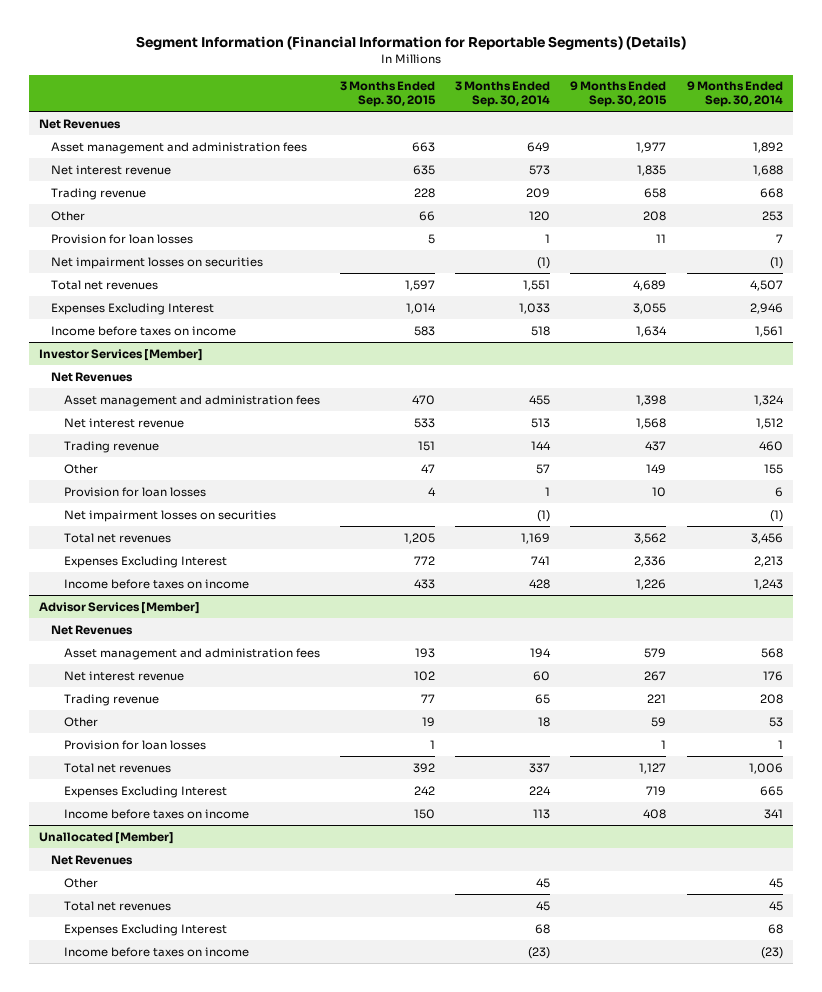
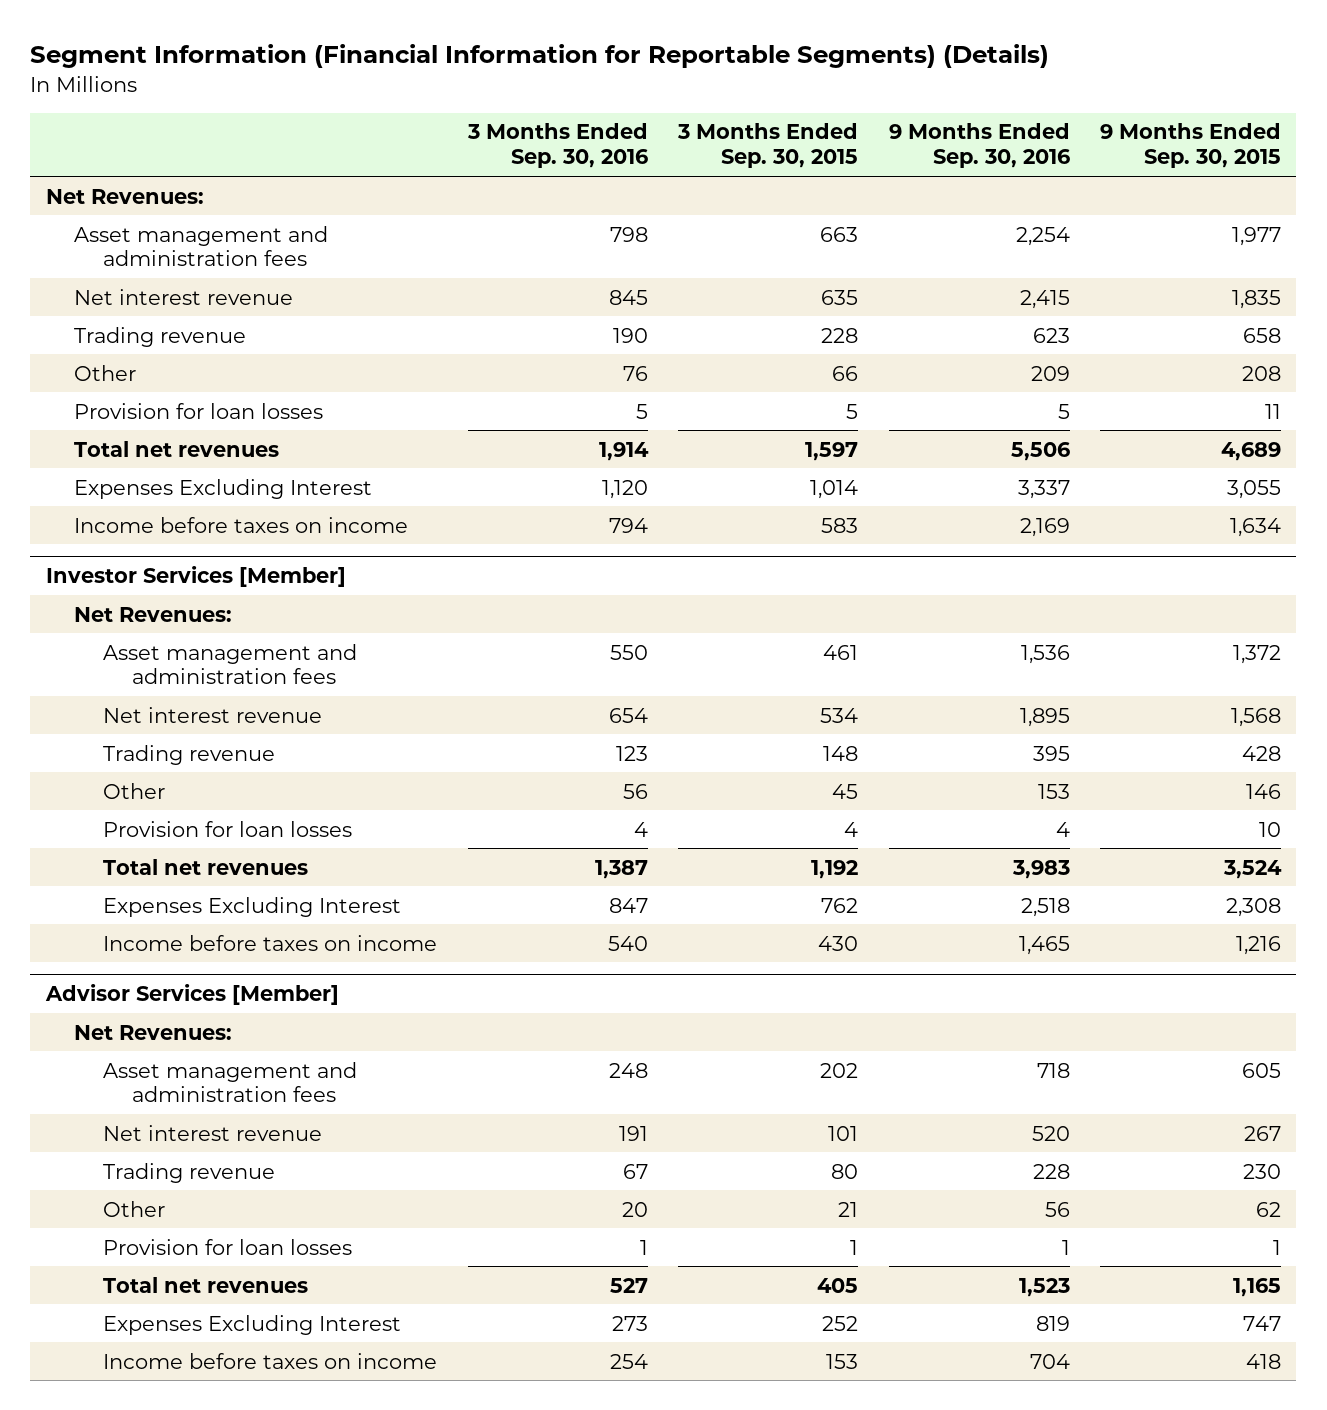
[455,81,551,108] 3 Months Ended Sep. 30, 2014 -> none
[686,81,783,108] 9 Months Ended Sep. 30, 2014 -> none
none -> [466,123,648,169] 3 Months Ended Sep. 30, 2016
none -> [888,123,1070,169] 9 Months Ended Sep. 30, 2016
[39,118,122,129] Net Revenues -> [45,188,204,204] Net Revenues:
[51,256,264,269] Net impairment losses on securities -> none
[51,371,134,382] Net Revenues -> [74,606,233,622] Net Revenues:
[411,394,435,405] 470 -> [823,644,859,660] 461
[636,394,667,406] 1,398 -> [1233,644,1282,664] 1,372
[413,417,435,428] 533 -> [820,707,859,723] 534
[417,440,435,451] 151 -> [823,745,859,761] 148
[645,440,667,451] 437 -> [1242,745,1282,761] 428
[420,463,435,473] 47 -> [832,783,859,799] 45
[646,463,667,474] 149 -> [1246,783,1282,799] 146
[63,509,276,522] Net impairment losses on securities -> none
[403,532,435,544] 1,205 -> [811,859,859,879] 1,192
[634,532,667,544] 3,562 -> [1223,859,1283,879] 3,524
[413,555,435,565] 772 -> [821,897,859,913] 762
[634,555,667,567] 2,336 -> [1226,897,1282,917] 2,308
[413,578,435,589] 433 -> [818,935,859,951] 430
[636,578,667,590] 1,226 -> [1236,935,1282,955] 1,216
[51,624,134,635] Net Revenues -> [74,1024,233,1040] Net Revenues:
[414,647,435,658] 193 -> [820,1062,859,1078] 202
[644,647,667,658] 579 -> [1242,1062,1282,1078] 605
[413,670,435,681] 102 -> [828,1125,859,1141] 101
[420,693,435,703] 77 -> [831,1163,859,1179] 80
[647,693,667,703] 221 -> [1243,1163,1282,1179] 230
[421,716,435,727] 19 -> [838,1201,859,1217] 21
[651,716,667,727] 59 -> [1256,1201,1282,1217] 62
[39,831,175,844] Unallocated [Member] -> none
[51,854,134,865] Net Revenues -> none
[63,877,98,888] Other -> none
[63,900,171,911] Total net revenues -> none
[63,923,227,936] Expenses Excluding Interest -> none
[63,946,249,957] Income before taxes on income -> none
[412,762,435,773] 392 -> [817,1277,859,1293] 405
[639,762,667,774] 1,127 -> [1233,1277,1282,1297] 1,165
[413,785,435,795] 242 -> [822,1315,859,1331] 252
[646,785,667,796] 719 -> [1243,1315,1282,1331] 747
[413,808,435,819] 150 -> [826,1353,859,1369] 153
[643,808,667,819] 408 -> [1246,1353,1282,1369] 418

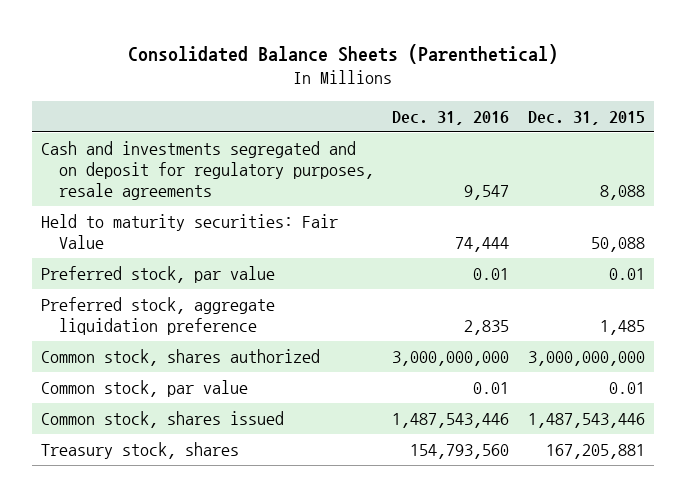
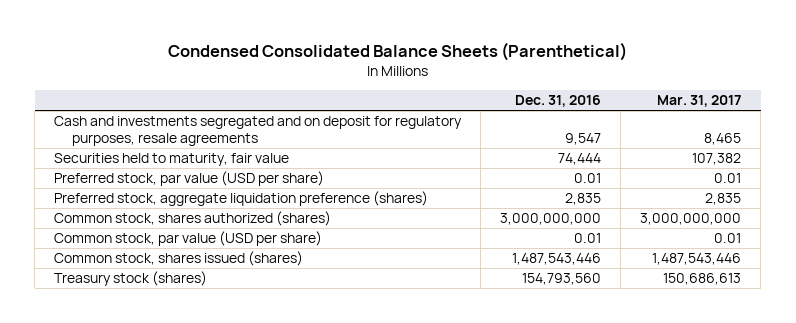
[128,43,559,64] Consolidated Balance Sheets (Parenthetical) -> [167,41,627,61] Condensed Consolidated Balance Sheets (Parenthetical)
[527,110,645,125] Dec. 31, 2015 -> none
none -> [657,95,742,108] Mar. 31, 2017
[41,214,339,250] Held to maturity securities: Fair Value -> [54,153,290,167] Securities held to maturity, fair value
[41,266,276,284] Preferred stock, par value -> [54,171,325,187] Preferred stock, par value (USD per share)
[41,297,276,336] Preferred stock, aggregate liquidation preference -> [54,191,429,207] Preferred stock, aggregate liquidation preference (shares)
[41,349,321,367] Common stock, shares authorized -> [54,211,332,227] Common stock, shares authorized (shares)
[41,380,249,398] Common stock, par value -> [54,231,323,247] Common stock, par value (USD per share)
[41,411,285,429] Common stock, shares issued -> [54,251,304,267] Common stock, shares issued (shares)
[41,442,240,460] Treasury stock, shares -> [54,271,208,287] Treasury stock (shares)

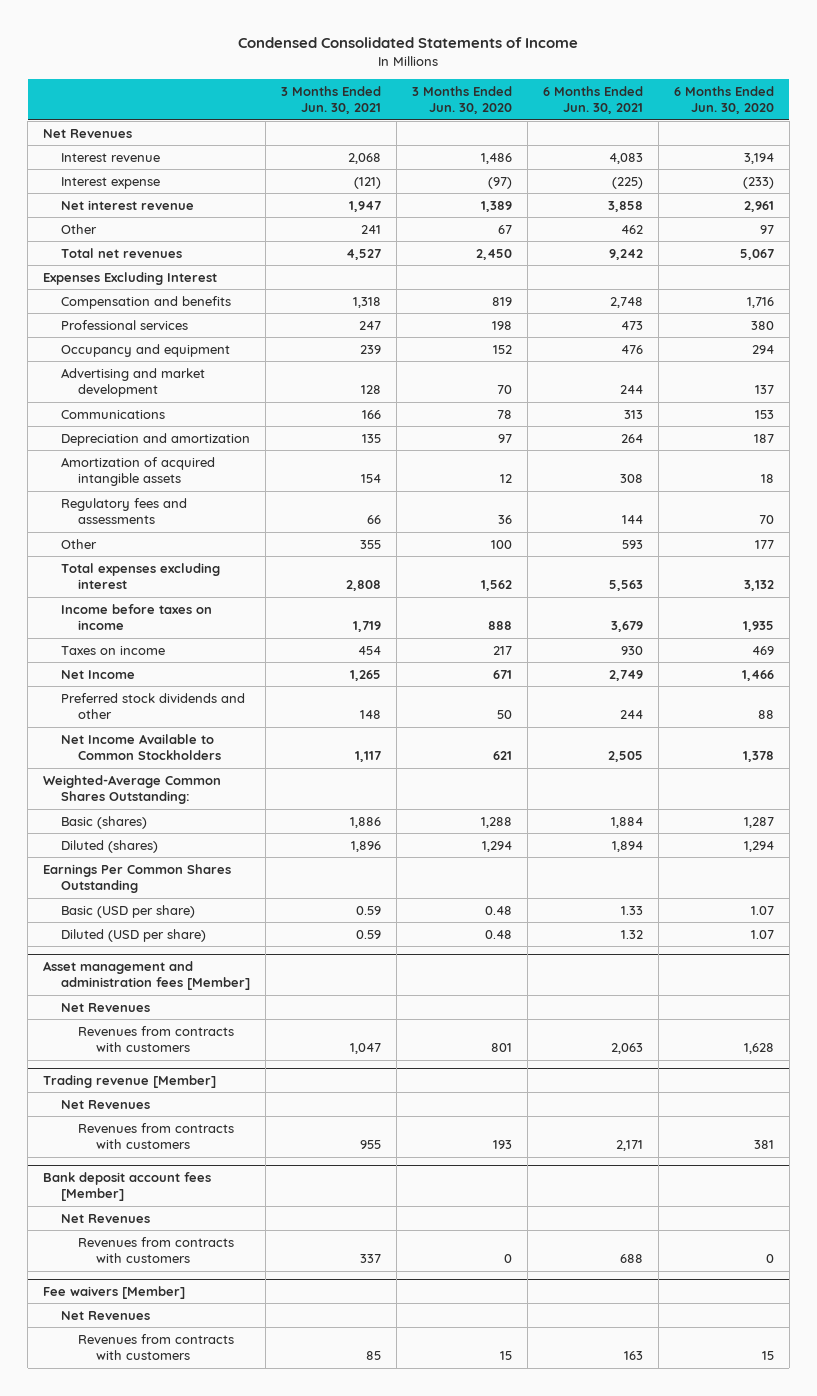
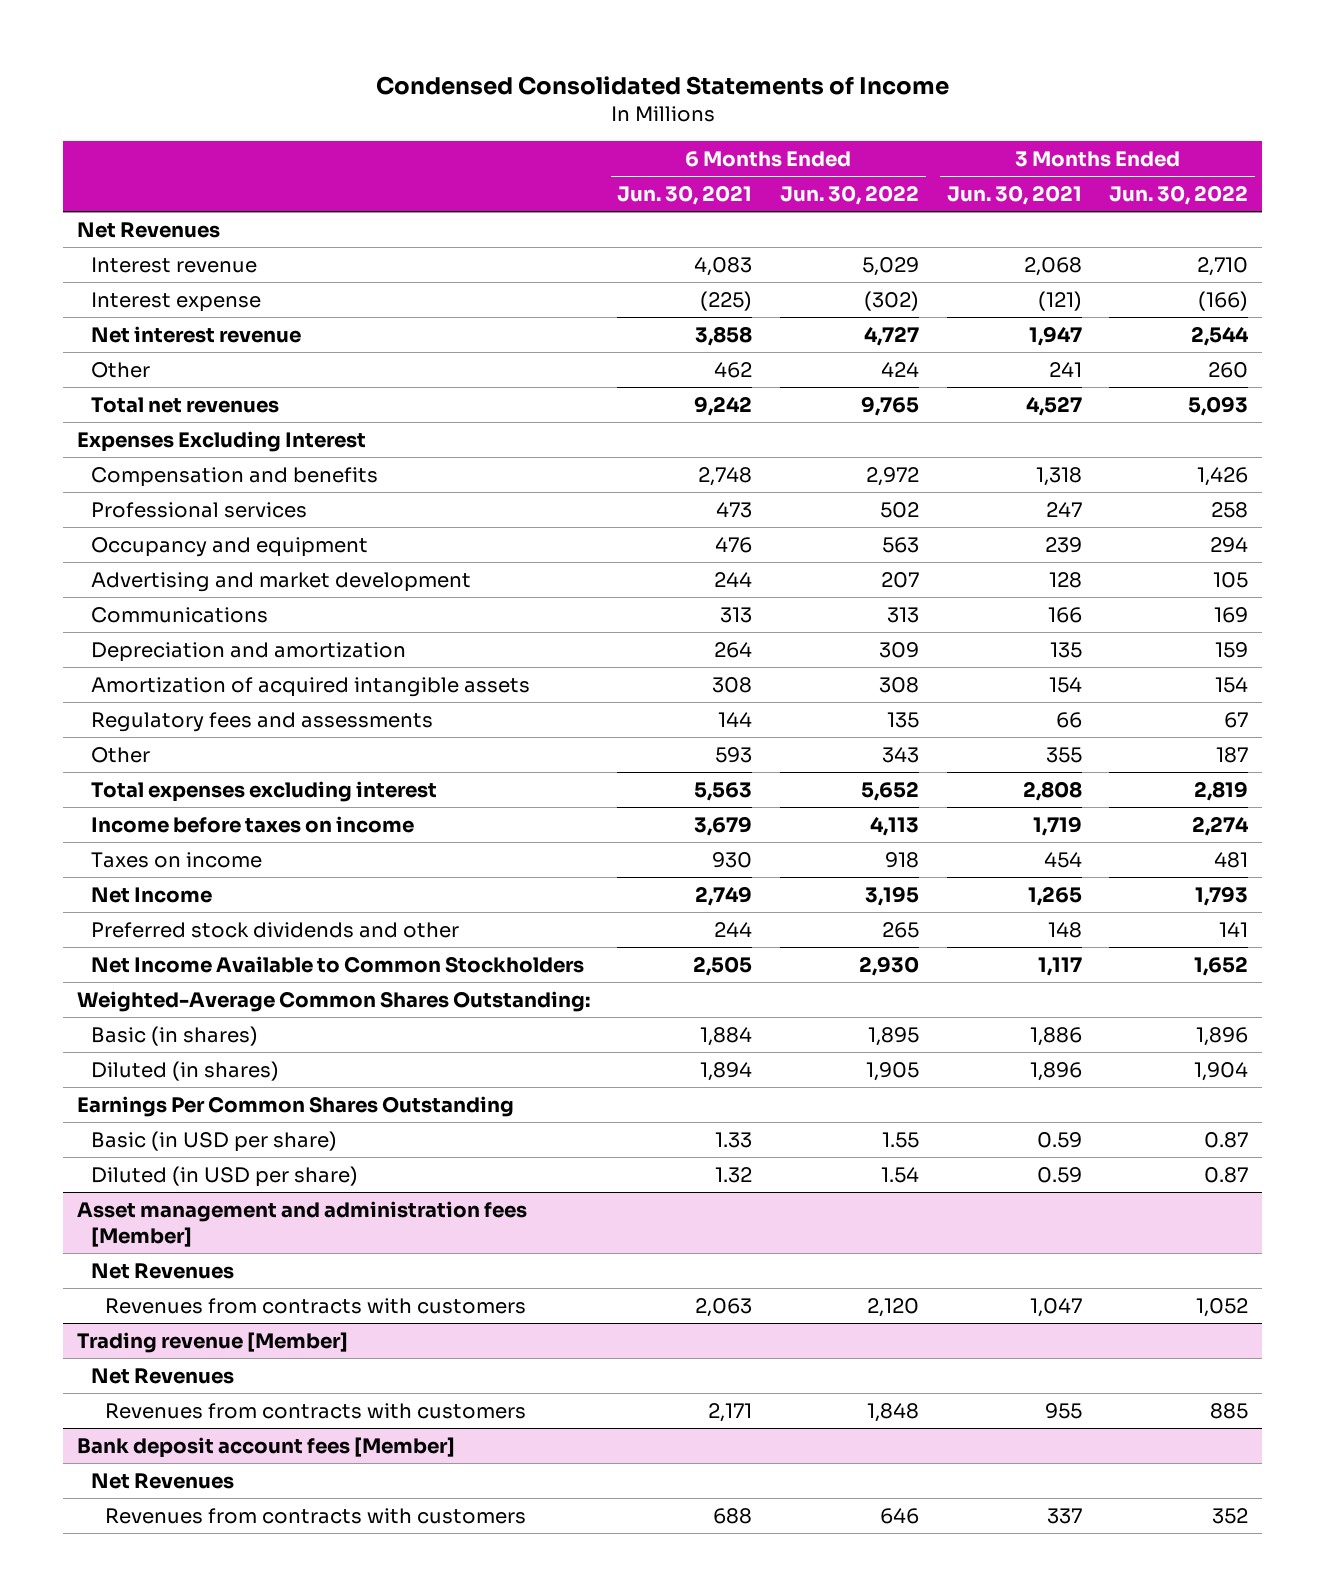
[411,86,512,115] 3 Months Ended Jun. 30, 2020 -> none
[673,86,774,115] 6 Months Ended Jun. 30, 2020 -> none
none -> [780,185,920,206] Jun. 30, 2022
none -> [1109,185,1249,206] Jun. 30, 2022
[60,815,147,829] Basic (shares) -> [90,1025,258,1046] Basic (in shares)
[60,839,158,853] Diluted (shares) -> [90,1060,279,1081] Diluted (in shares)
[60,904,195,918] Basic (USD per share) -> [90,1130,337,1152] Basic (in USD per share)
[60,928,206,942] Diluted (USD per share) -> [90,1165,358,1187] Diluted (in USD per share)
[43,1285,186,1299] Fee waivers [Member] -> none
[60,1310,150,1320] Net Revenues -> none
[78,1333,235,1361] Revenues from contracts with customers -> none

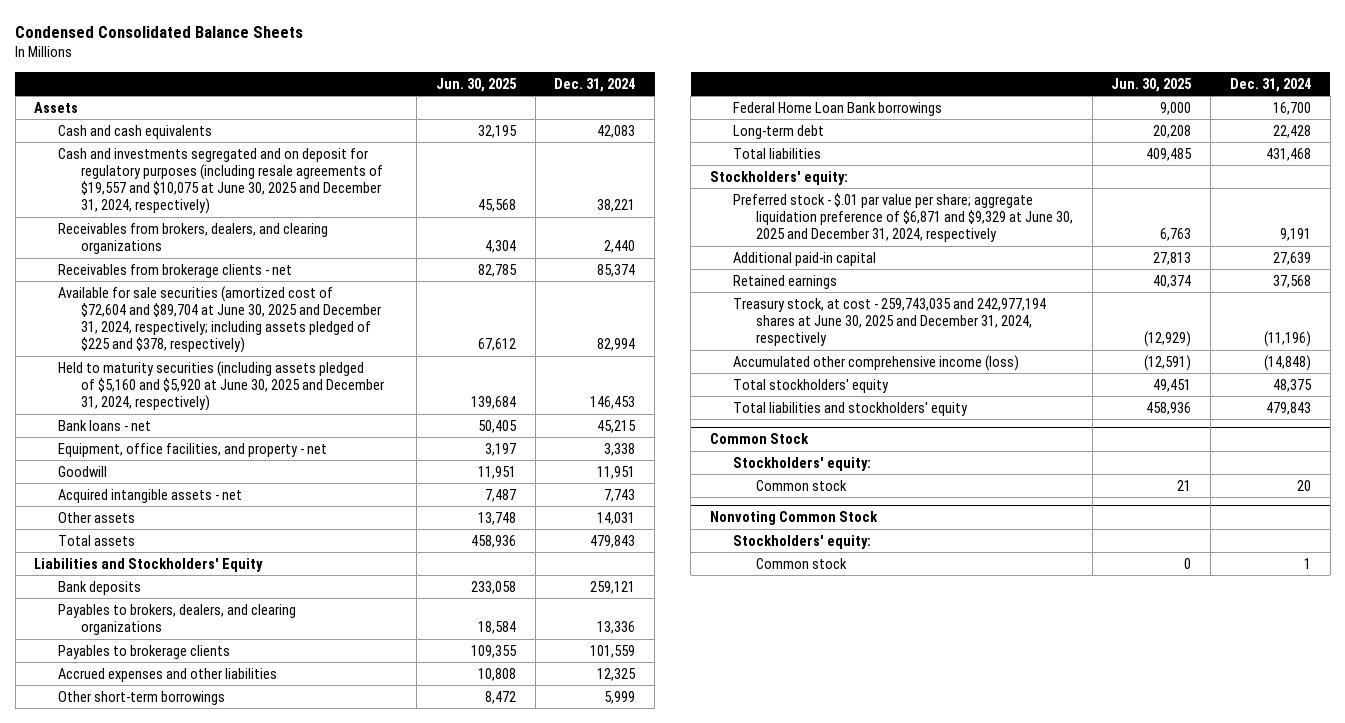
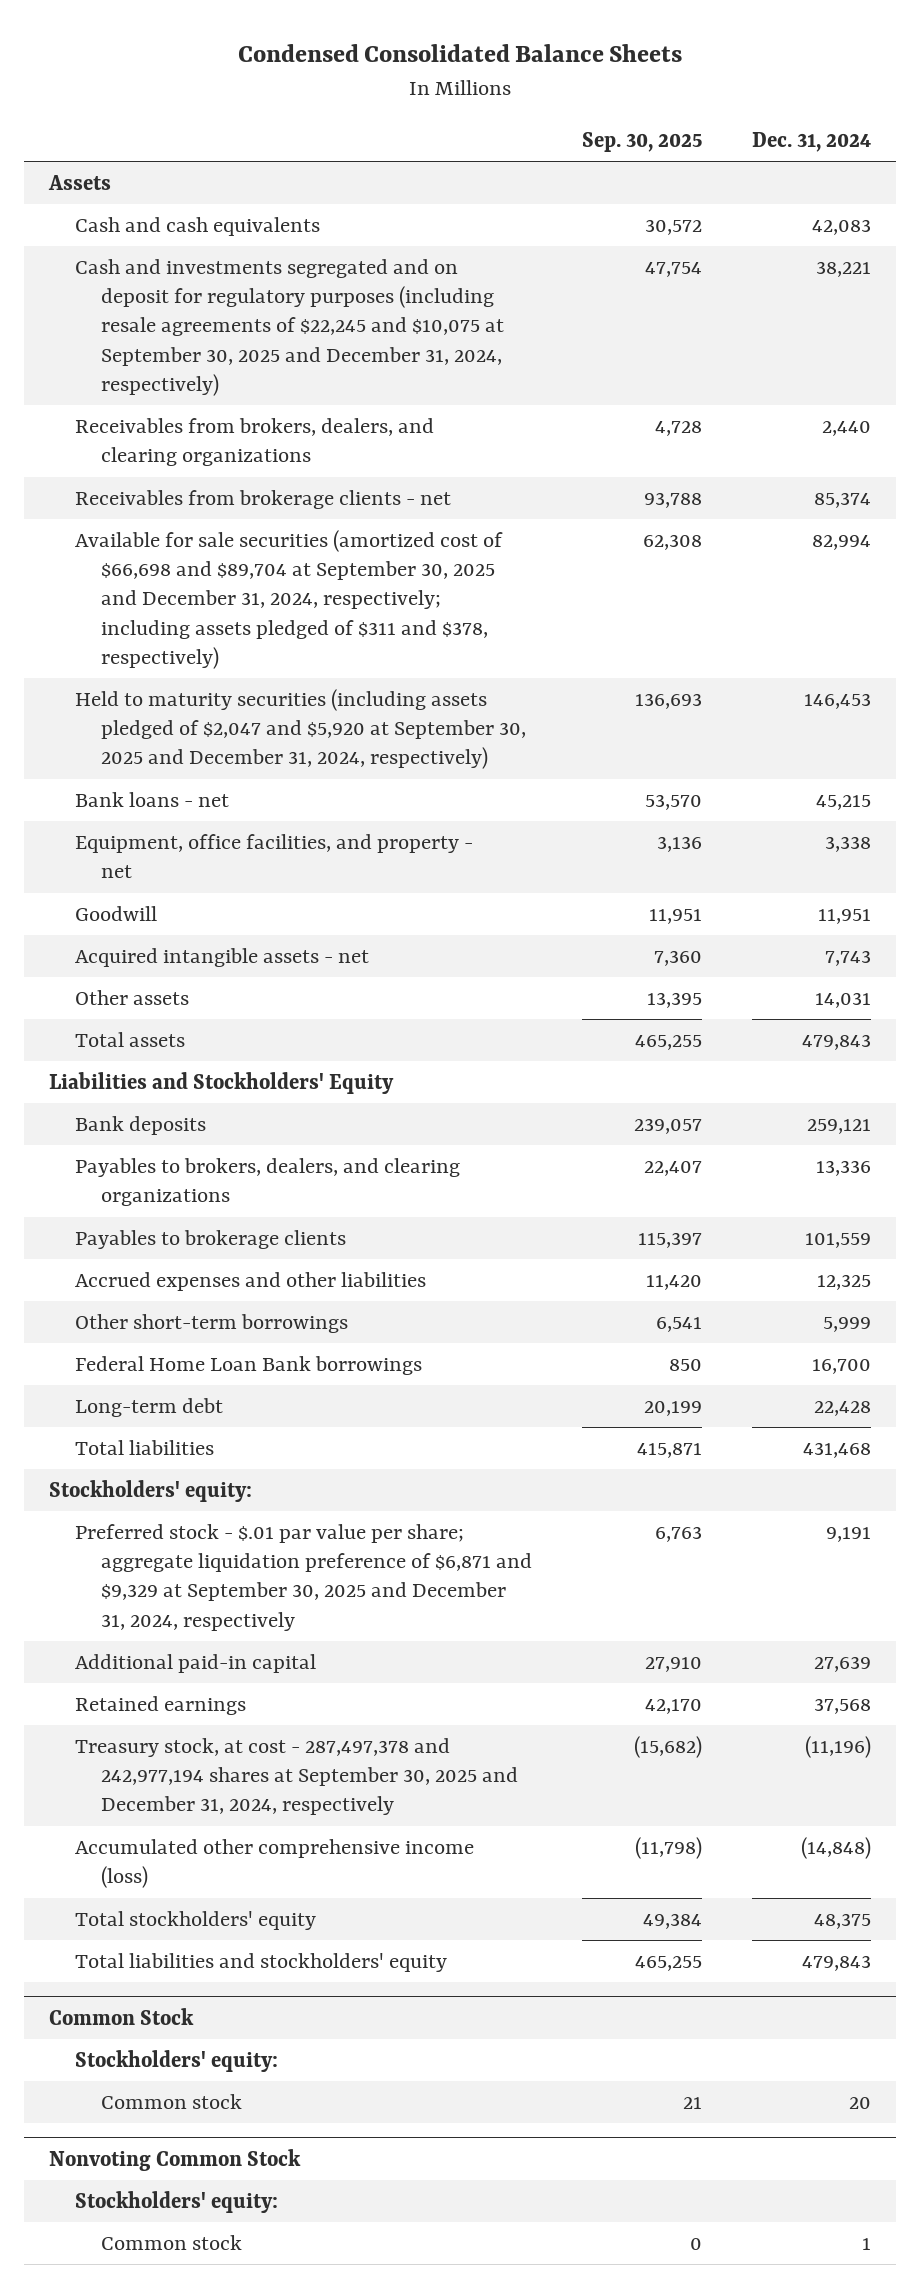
[435,77,517,92] Jun. 30, 2025 -> none
none -> [582,131,703,152] Sep. 30, 2025
[57,147,383,215] Cash and investments segregated and on deposit for regulatory purposes (including resale agreements of $19,557 and $10,075 at June 30, 2025 and December 31, 2024, respectively) -> [75,259,505,396] Cash and investments segregated and on deposit for regulatory purposes (including resale agreements of $22,245 and $10,075 at September 30, 2025 and December 31, 2024, respectively)
[57,285,381,354] Available for sale securities (amortized cost of $72,604 and $89,704 at June 30, 2025 and December 31, 2024, respectively; including assets pledged of $225 and $378, respectively) -> [75,530,504,669] Available for sale securities (amortized cost of $66,698 and $89,704 at September 30, 2025 and December 31, 2024, respectively; including assets pledged of $311 and $378, respectively)
[57,360,384,412] Held to maturity securities (including assets pledged of $5,160 and $5,920 at June 30, 2025 and December 31, 2024, respectively) -> [75,689,527,770] Held to maturity securities (including assets pledged of $2,047 and $5,920 at September 30, 2025 and December 31, 2024, respectively)
[733,192,1074,243] Preferred stock - $.01 par value per share; aggregate liquidation preference of $6,871 and $9,329 at June 30, 2025 and December 31, 2024, respectively -> [75,1524,533,1631] Preferred stock - $.01 par value per share; aggregate liquidation preference of $6,871 and $9,329 at September 30, 2025 and December 31, 2024, respectively
[733,297,1047,347] Treasury stock, at cost - 259,743,035 and 242,977,194 shares at June 30, 2025 and December 31, 2024, respectively -> [75,1738,519,1816] Treasury stock, at cost - 287,497,378 and 242,977,194 shares at September 30, 2025 and December 31, 2024, respectively

